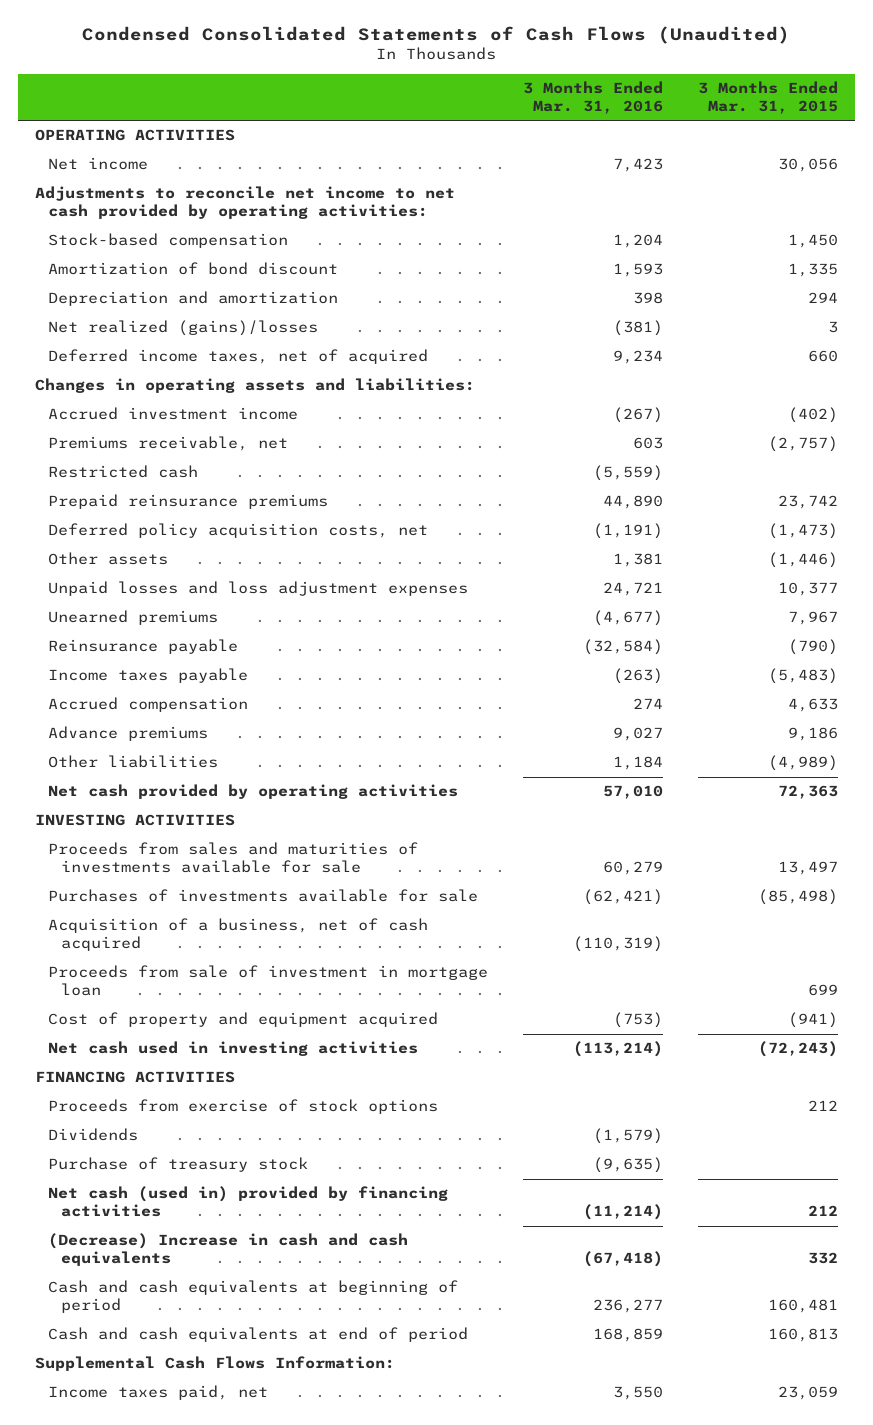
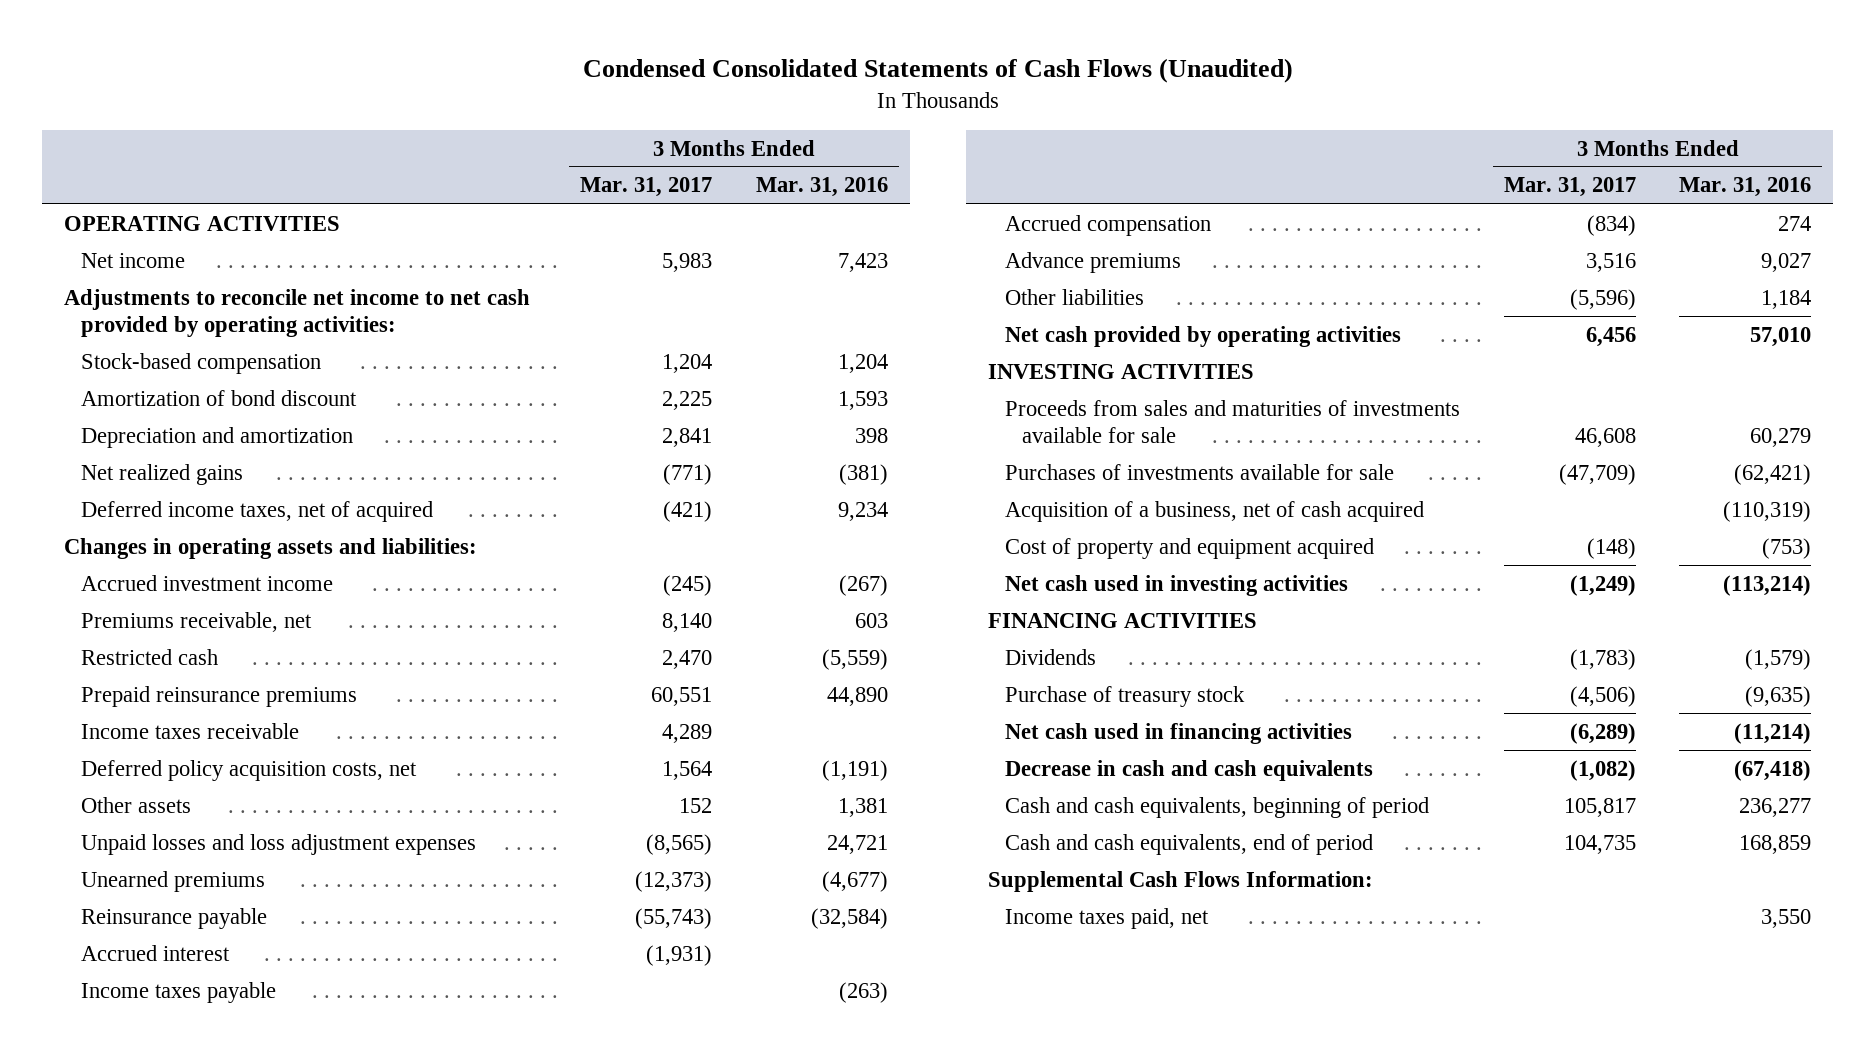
[697,80,838,115] 3 Months Ended Mar. 31, 2015 -> none
none -> [580,177,713,198] Mar. 31, 2017
[48,320,319,337] Net realized (gains)/losses -> [81,463,244,485] Net realized gains
none -> [81,722,300,739] Income taxes receivable
none -> [81,944,231,961] Accrued interest
[48,965,489,997] Proceeds from sale of investment in mortgage loan -> none
[48,1099,439,1115] Proceeds from exercise of stock options -> none
[48,1186,449,1218] Net cash (used in) provided by financing activities -> [1005,722,1353,744] Net cash used in financing activities
[48,1233,409,1267] (Decrease) Increase in cash and cash equivalents -> [1005,759,1374,781] Decrease in cash and cash equivalents
[48,1280,459,1314] Cash and cash equivalents at beginning of period -> [1005,796,1430,818] Cash and cash equivalents, beginning of period
[48,1327,469,1343] Cash and cash equivalents at end of period -> [1005,833,1374,855] Cash and cash equivalents, end of period

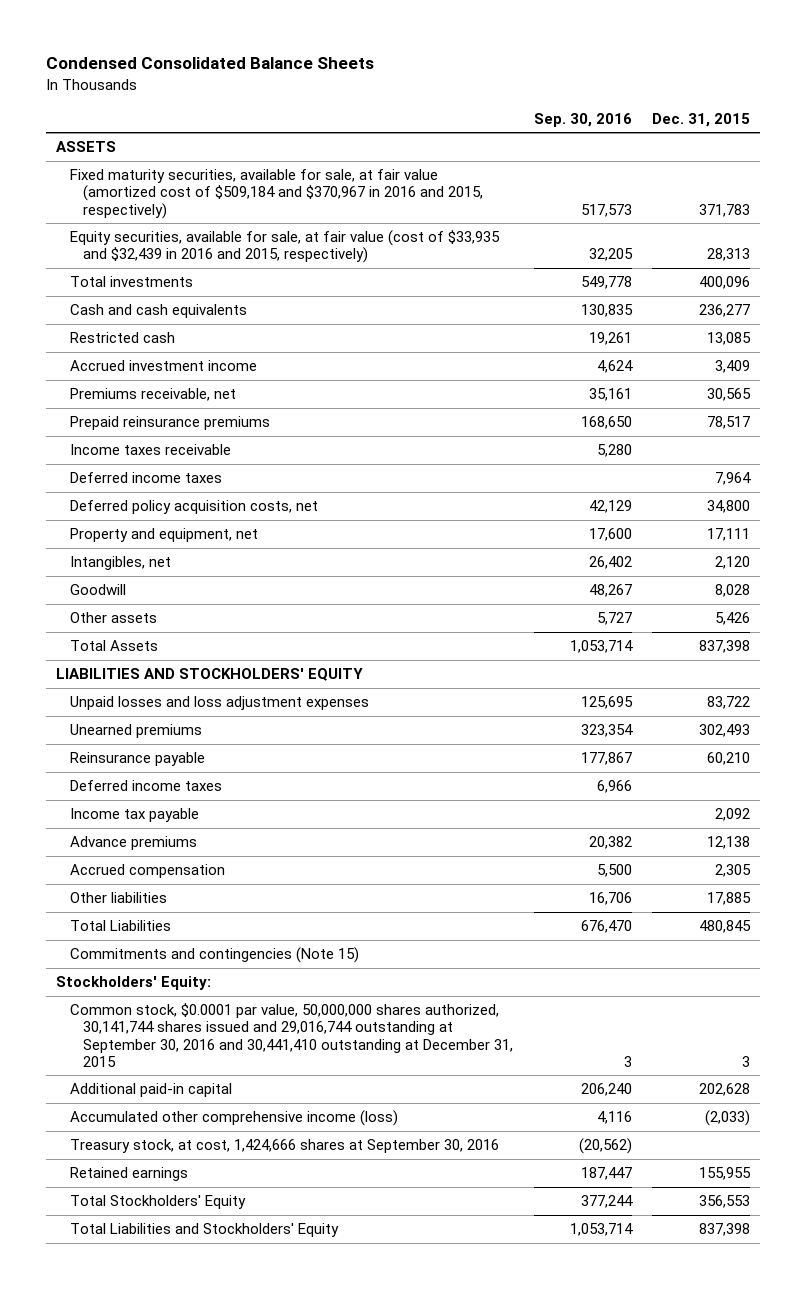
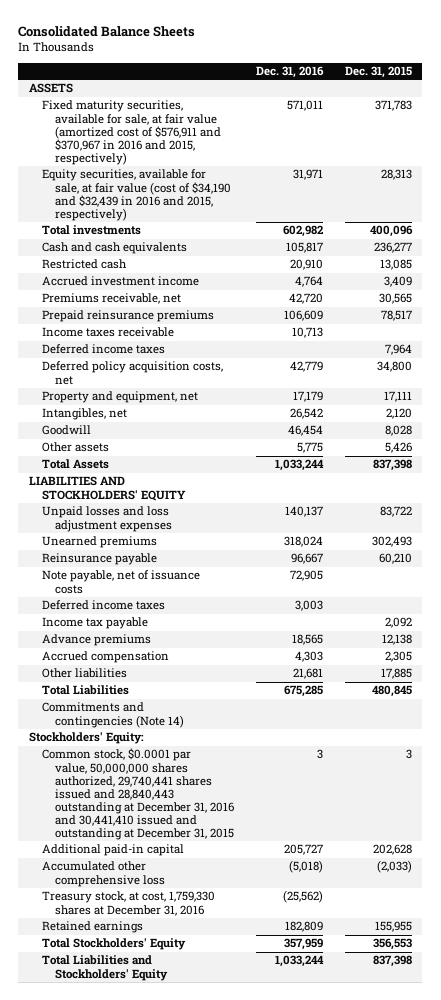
[46,57,375,70] Condensed Consolidated Balance Sheets -> [18,25,196,37] Consolidated Balance Sheets
[533,112,632,127] Sep. 30, 2016 -> none
none -> [255,66,324,79] Dec. 31, 2016
[69,169,484,219] Fixed maturity securities, available for sale, at fair value (amortized cost of $509,184 and $370,967 in 2016 and 2015, respectively) -> [42,100,222,165] Fixed maturity securities, available for sale, at fair value (amortized cost of $576,911 and $370,967 in 2016 and 2015, respectively)
[69,230,500,264] Equity securities, available for sale, at fair value (cost of $33,935 and $32,439 in 2016 and 2015, respectively) -> [42,169,232,221] Equity securities, available for sale, at fair value (cost of $34,190 and $32,439 in 2016 and 2015, respectively)
none -> [42,570,201,594] Note payable, net of issuance costs
[69,947,359,964] Commitments and contingencies (Note 15) -> [42,702,185,728] Commitments and contingencies (Note 14)
[69,1003,514,1067] Common stock, $0.0001 par value, 50,000,000 shares authorized, 30,141,744 shares issued and 29,016,744 outstanding at September 30, 2016 and 30,441,410 outstanding at December 31, 2015 -> [42,748,235,841] Common stock, $0.0001 par value, 50,000,000 shares authorized, 29,740,441 shares issued and 28,840,443 outstanding at December 31, 2016 and 30,441,410 issued and outstanding at December 31, 2015
[69,1110,398,1127] Accumulated other comprehensive income (loss) -> [42,861,166,887] Accumulated other comprehensive loss
[69,1139,499,1154] Treasury stock, at cost, 1,424,666 shares at September 30, 2016 -> [42,891,216,916] Treasury stock, at cost, 1,759,330 shares at December 31, 2016

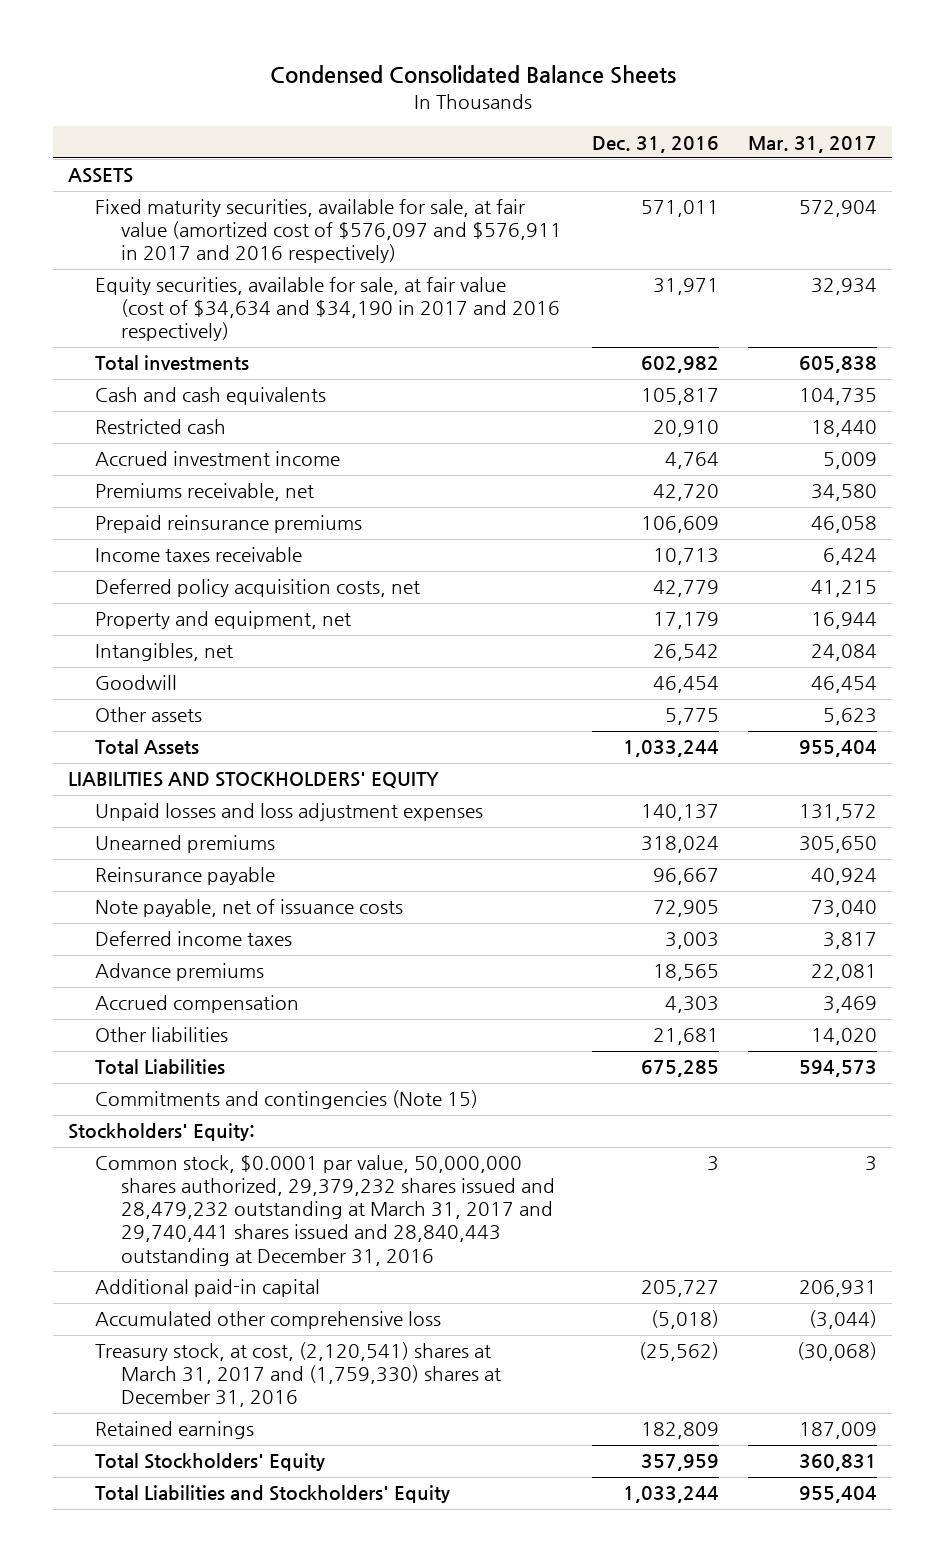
[18,25,196,37] Consolidated Balance Sheets -> [269,65,676,85] Condensed Consolidated Balance Sheets
[344,66,412,79] Dec. 31, 2015 -> none
none -> [748,135,878,153] Mar. 31, 2017
[42,100,222,165] Fixed maturity securities, available for sale, at fair value (amortized cost of $576,911 and $370,967 in 2016 and 2015, respectively) -> [94,199,563,264] Fixed maturity securities, available for sale, at fair value (amortized cost of $576,097 and $576,911 in 2017 and 2016 respectively)
[42,169,232,221] Equity securities, available for sale, at fair value (cost of $34,190 and $32,439 in 2016 and 2015, respectively) -> [94,277,561,342] Equity securities, available for sale, at fair value (cost of $34,634 and $34,190 in 2017 and 2016 respectively)
[42,344,166,355] Deferred income taxes -> none
[42,617,149,630] Income tax payable -> none
[42,702,185,728] Commitments and contingencies (Note 14) -> [94,1090,478,1110] Commitments and contingencies (Note 15)
[42,748,235,841] Common stock, $0.0001 par value, 50,000,000 shares authorized, 29,740,441 shares issued and 28,840,443 outstanding at December 31, 2016 and 30,441,410 issued and outstanding at December 31, 2015 -> [94,1155,556,1266] Common stock, $0.0001 par value, 50,000,000 shares authorized, 29,379,232 shares issued and 28,479,232 outstanding at March 31, 2017 and 29,740,441 shares issued and 28,840,443 outstanding at December 31, 2016
[42,891,216,916] Treasury stock, at cost, 1,759,330 shares at December 31, 2016 -> [94,1342,502,1408] Treasury stock, at cost, (2,120,541) shares at March 31, 2017 and (1,759,330) shares at December 31, 2016

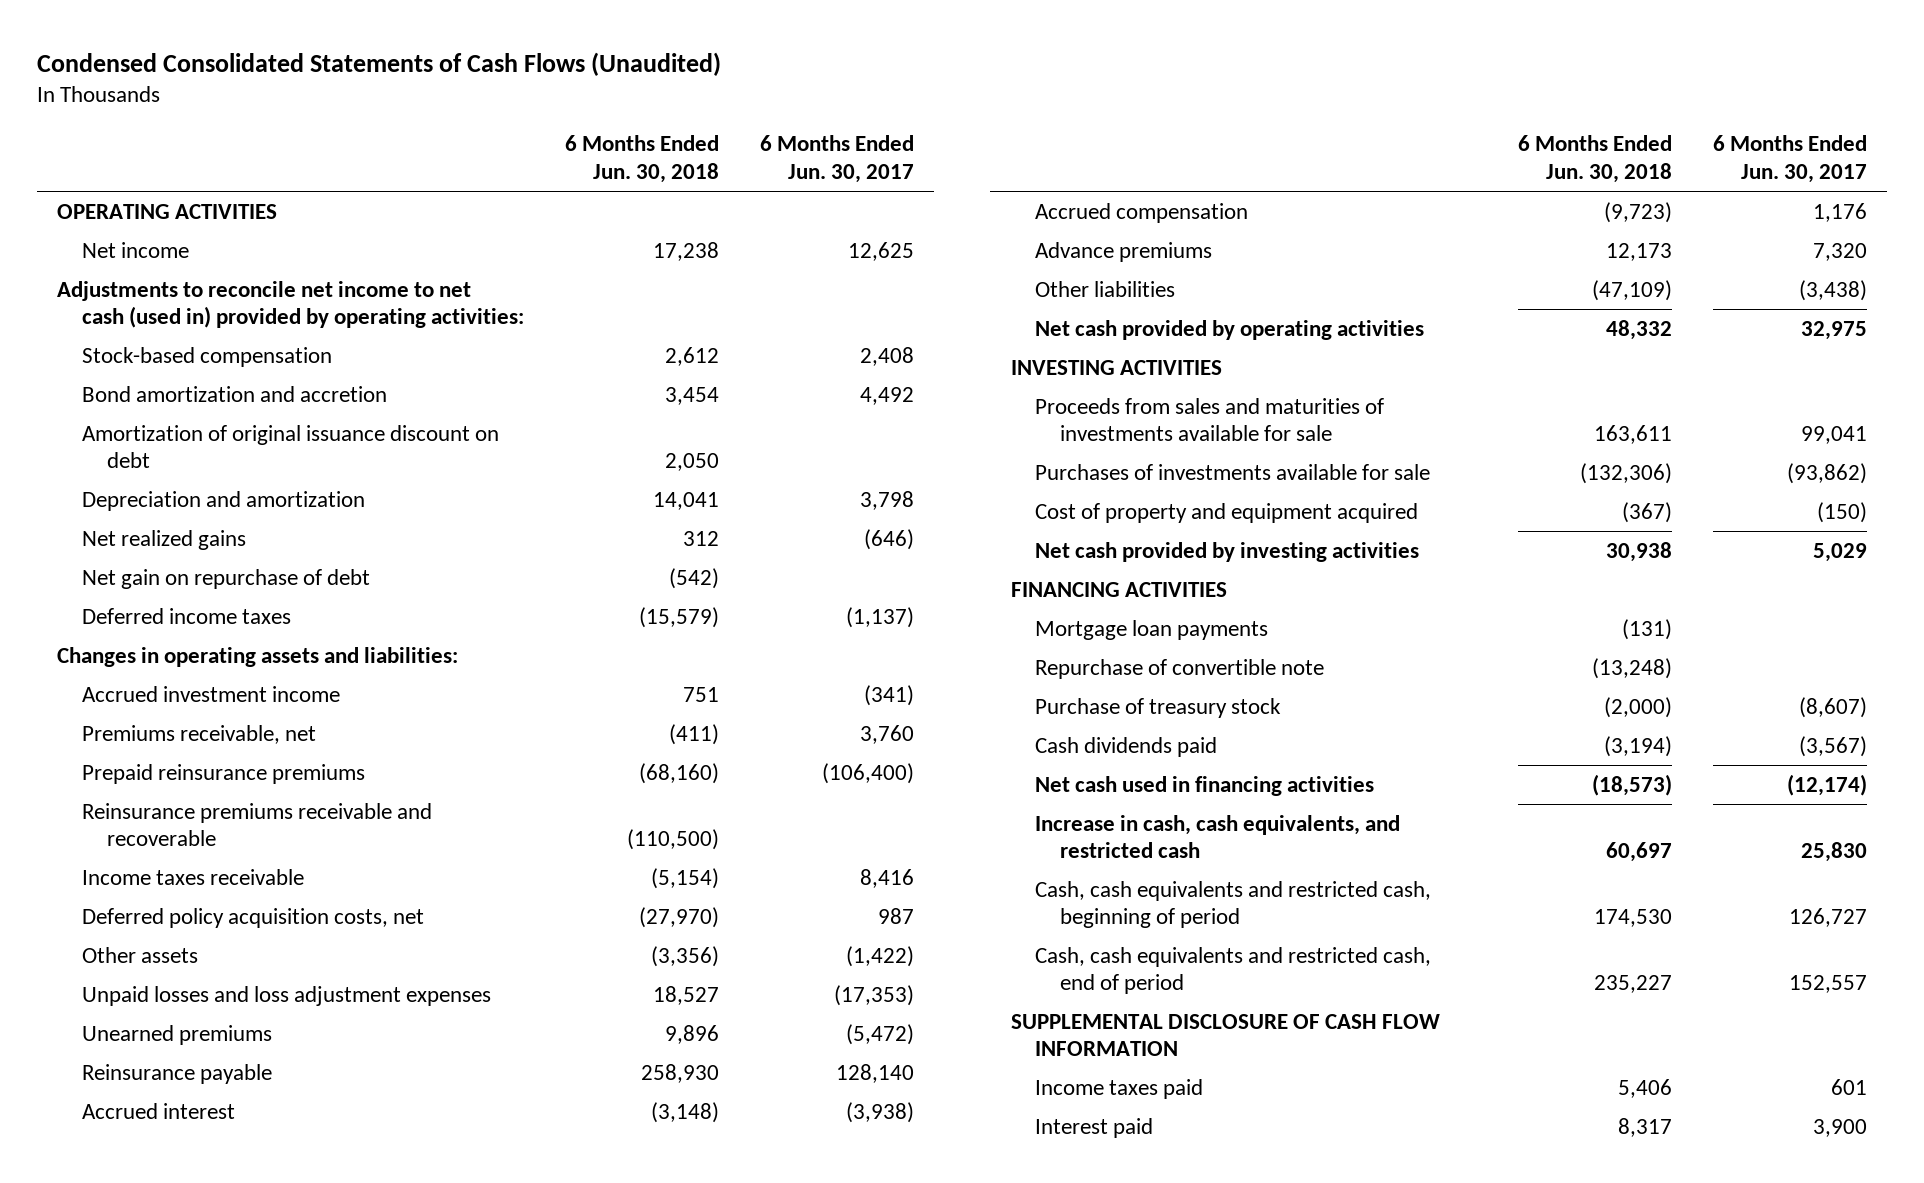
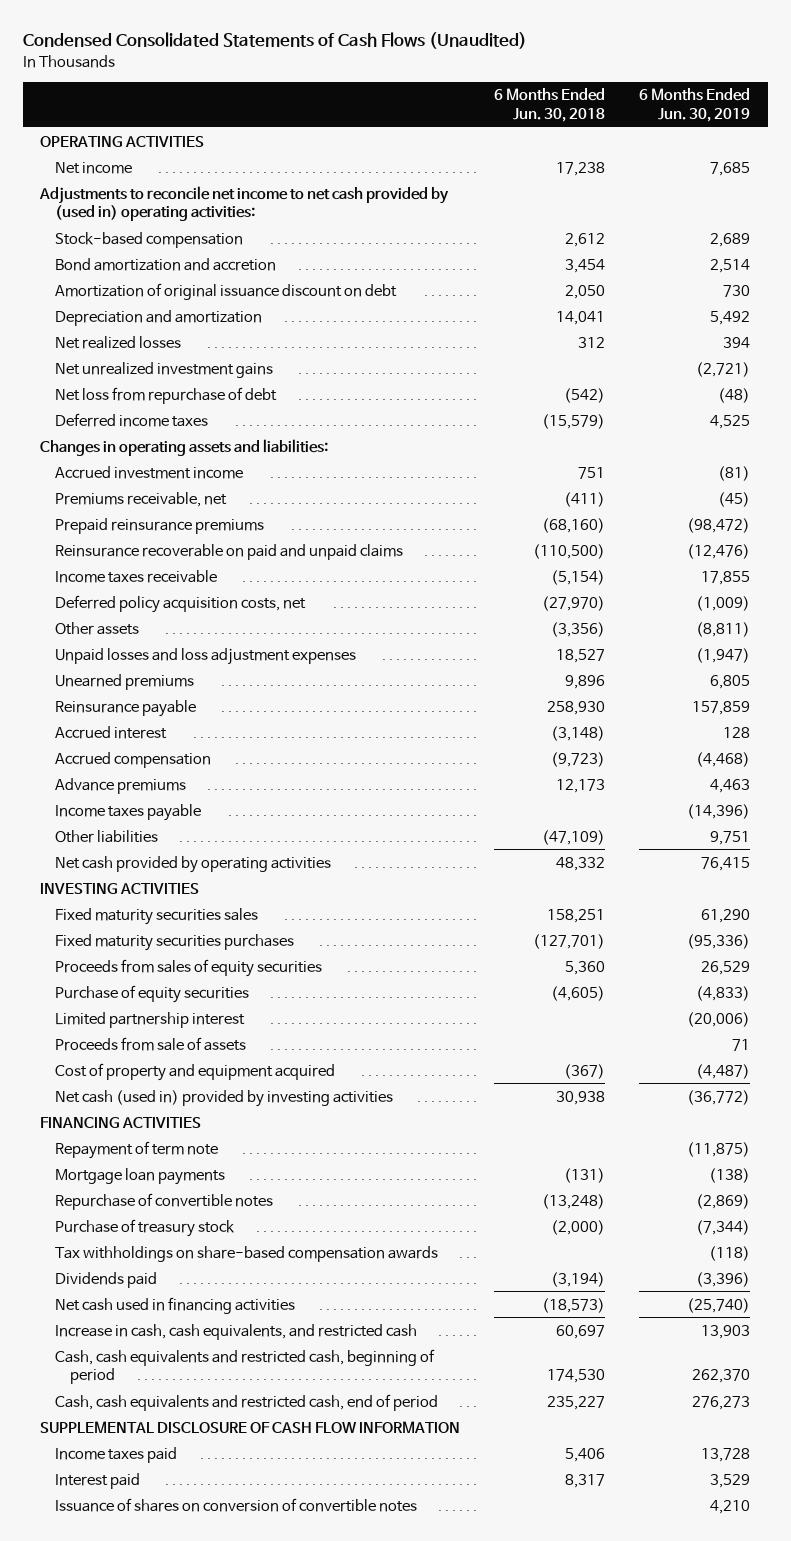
[759,135,914,184] 6 Months Ended Jun. 30, 2017 -> none
none -> [639,88,751,122] 6 Months Ended Jun. 30, 2019
[57,280,525,329] Adjustments to reconcile net income to net cash (used in) provided by operating activities: -> [39,185,450,222] Adjustments to reconcile net income to net cash provided by (used in) operating activities:
[82,529,247,550] Net realized gains -> [55,335,182,349] Net realized losses
none -> [55,361,274,378] Net unrealized investment gains
[82,568,371,589] Net gain on repurchase of debt -> [55,386,278,404] Net loss from repurchase of debt
[82,802,433,847] Reinsurance premiums receivable and recoverable -> [55,543,404,560] Reinsurance recoverable on paid and unpaid claims
none -> [55,803,202,821] Income taxes payable
[1035,397,1385,442] Proceeds from sales and maturities of investments available for sale -> none
[1035,463,1431,480] Purchases of investments available for sale -> none
none -> [55,907,259,925] Fixed maturity securities sales
none -> [55,933,295,951] Fixed maturity securities purchases
none -> [55,958,323,977] Proceeds from sales of equity securities
none -> [55,984,250,1003] Purchase of equity securities
none -> [55,1011,246,1028] Limited partnership interest
none -> [55,1036,247,1051] Proceeds from sale of assets
[1035,541,1420,562] Net cash provided by investing activities -> [55,1089,394,1107] Net cash (used in) provided by investing activities
none -> [55,1140,219,1159] Repayment of term note
[1035,658,1325,679] Repurchase of convertible note -> [55,1192,274,1210] Repurchase of convertible notes
none -> [55,1245,439,1262] Tax withholdings on share-based compensation awards
[1035,736,1218,757] Cash dividends paid -> [55,1271,158,1288] Dividends paid
none -> [55,1497,418,1512] Issuance of shares on conversion of convertible notes

